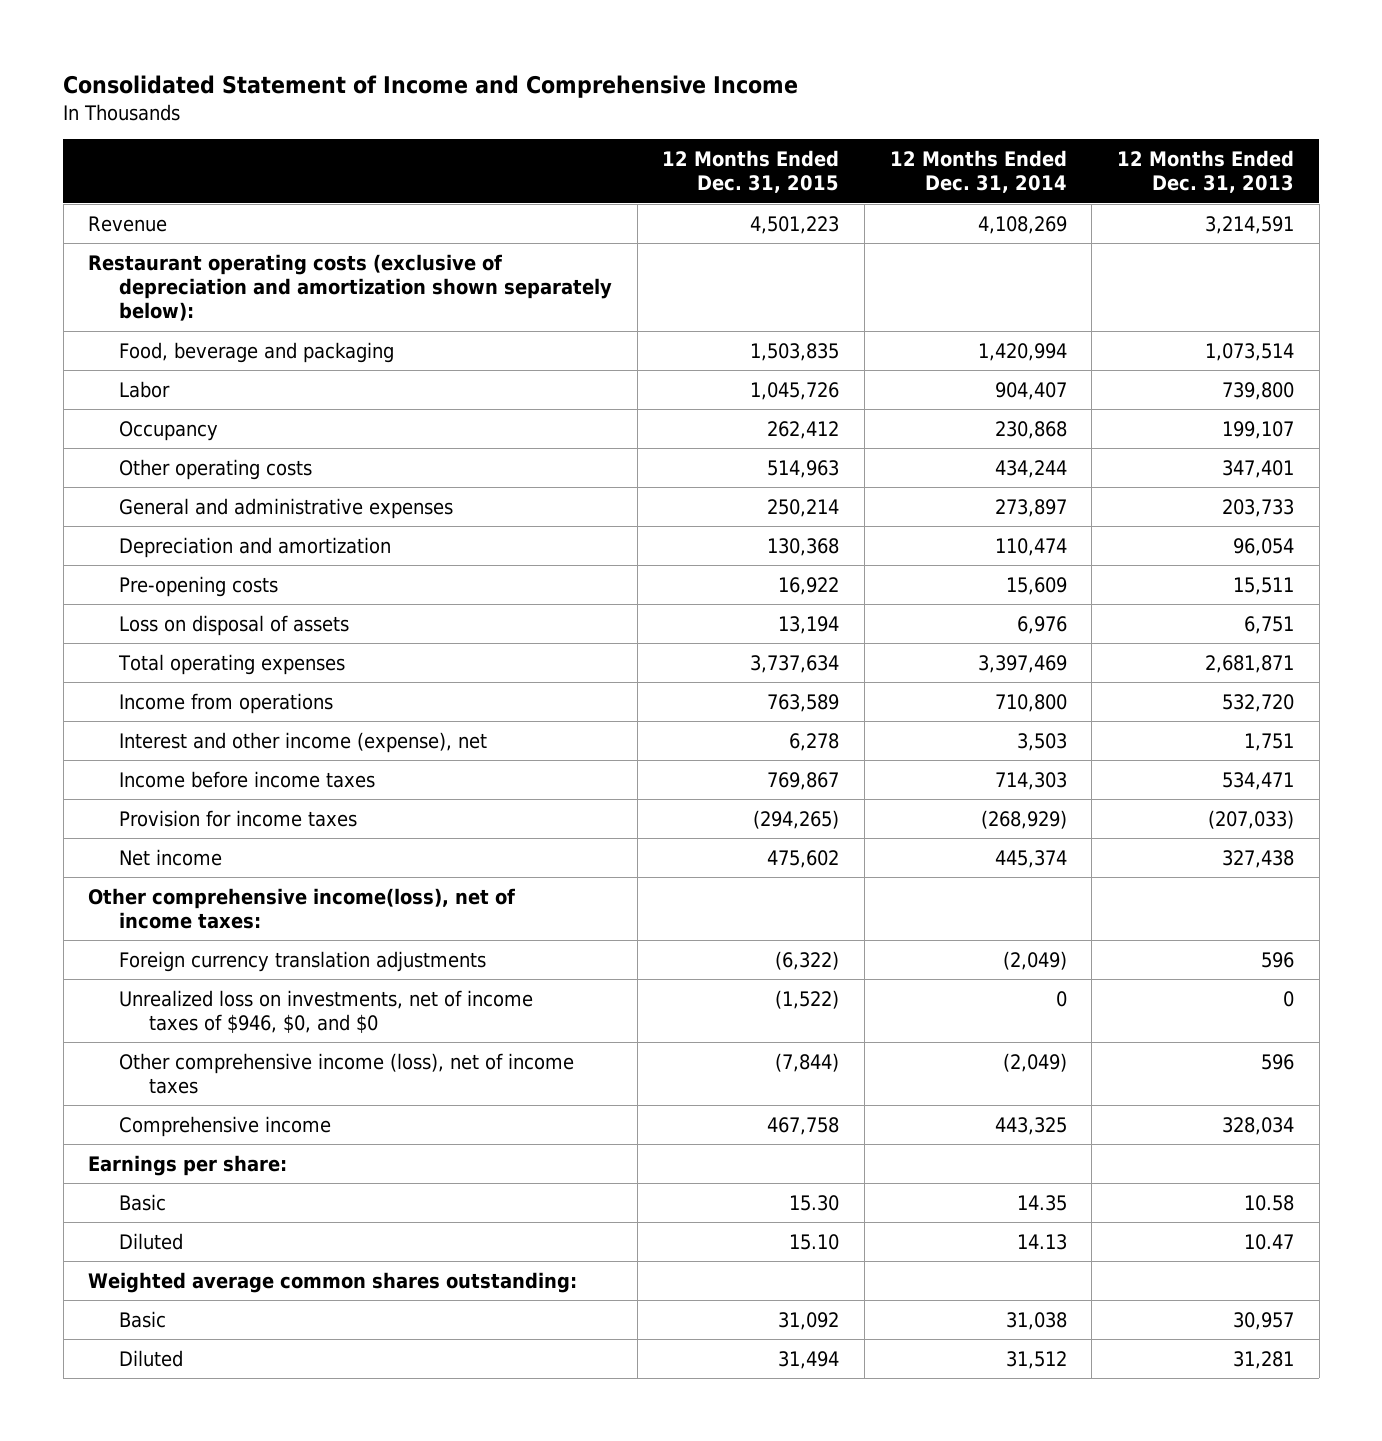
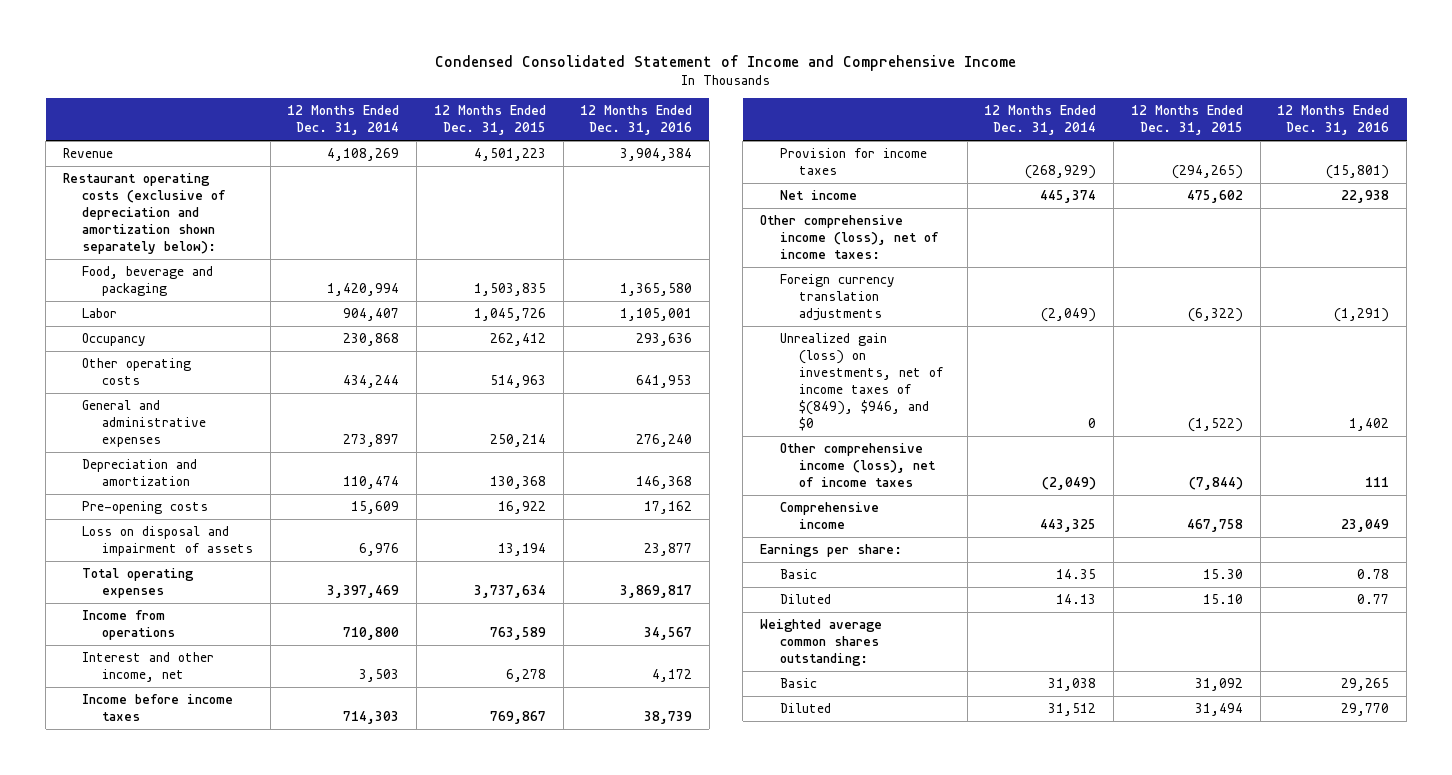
[63,75,799,99] Consolidated Statement of Income and Comprehensive Income -> [435,54,1017,71] Condensed Consolidated Statement of Income and Comprehensive Income
[1117,149,1295,194] 12 Months Ended Dec. 31, 2013 -> none
none -> [580,105,693,136] 12 Months Ended Dec. 31, 2016
[118,614,349,636] Loss on disposal of assets -> [82,526,253,557] Loss on disposal and impairment of assets
[118,731,487,753] Interest and other income (expense), net -> [82,652,215,683] Interest and other income, net
[88,887,516,930] Other comprehensive income(loss), net of income taxes: -> [760,215,938,260] Other comprehensive income (loss), net of income taxes:
[118,989,533,1034] Unrealized loss on investments, net of income taxes of $946, $0, and $0 -> [779,333,943,431] Unrealized gain (loss) on investments, net of income taxes of $(849), $946, and $0

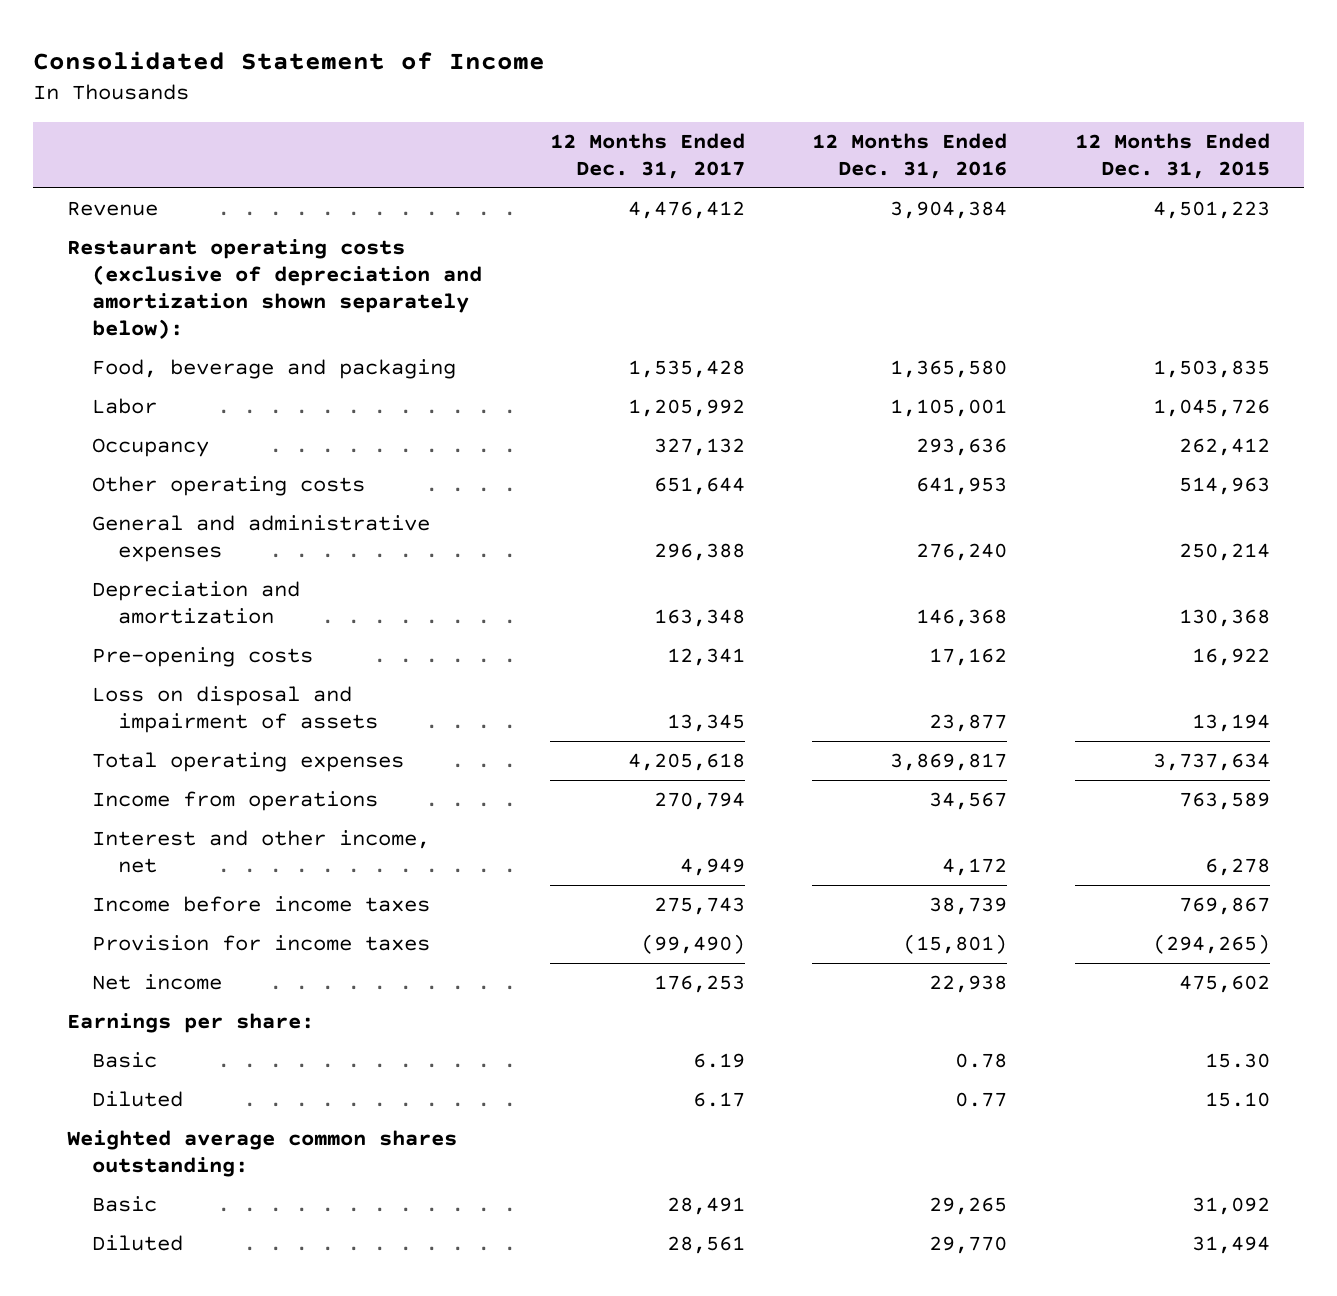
[435,54,1017,71] Condensed Consolidated Statement of Income and Comprehensive Income -> [33,50,546,70] Consolidated Statement of Income
[287,105,400,136] 12 Months Ended Dec. 31, 2014 -> none
none -> [549,133,745,180] 12 Months Ended Dec. 31, 2017
[760,215,938,260] Other comprehensive income (loss), net of income taxes: -> none
[779,274,895,322] Foreign currency translation adjustments -> none
[779,333,943,431] Unrealized gain (loss) on investments, net of income taxes of $(849), $946, and $0 -> none
[779,443,936,488] Other comprehensive income (loss), net of income taxes -> none
[779,502,879,530] Comprehensive income -> none

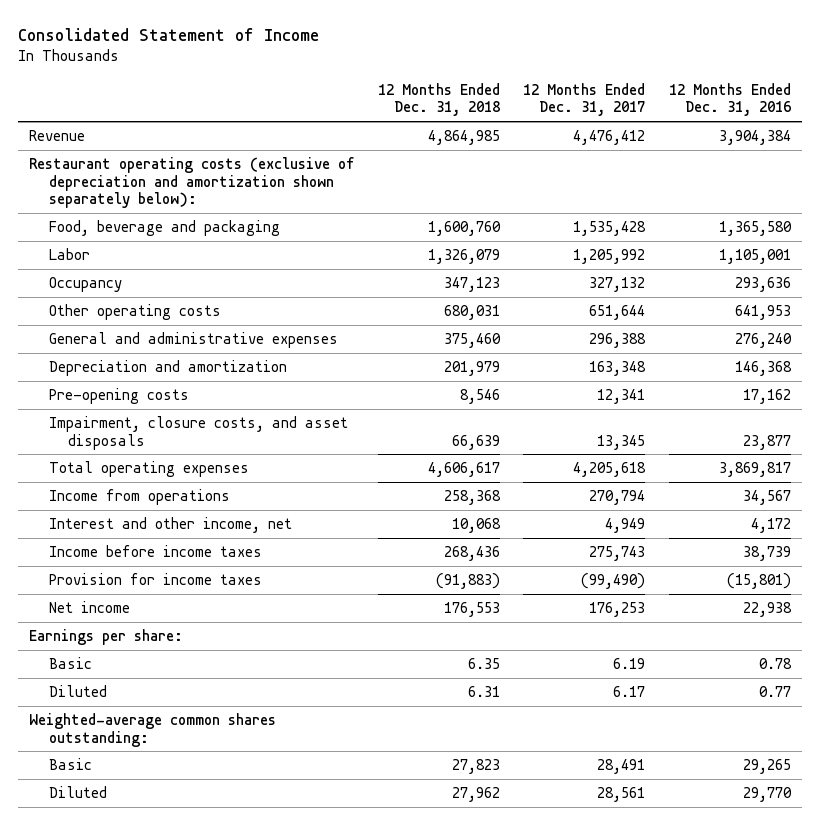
[1074,133,1270,180] 12 Months Ended Dec. 31, 2015 -> none
none -> [377,83,500,117] 12 Months Ended Dec. 31, 2018
[92,686,378,734] Loss on disposal and impairment of assets -> [48,416,348,450] Impairment, closure costs, and asset disposals
[67,1130,458,1178] Weighted average common shares outstanding: -> [29,713,277,747] Weighted-average common shares outstanding:

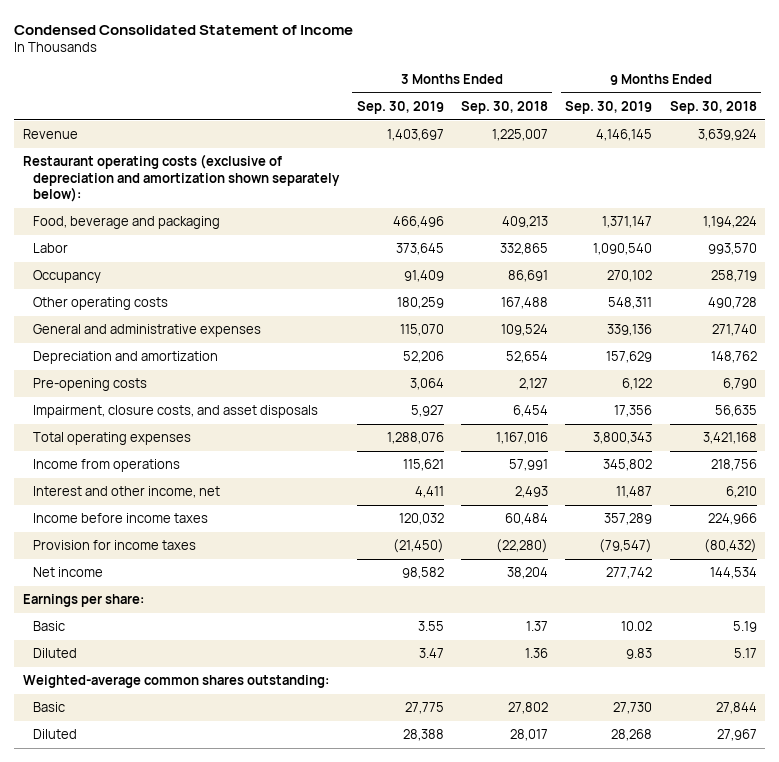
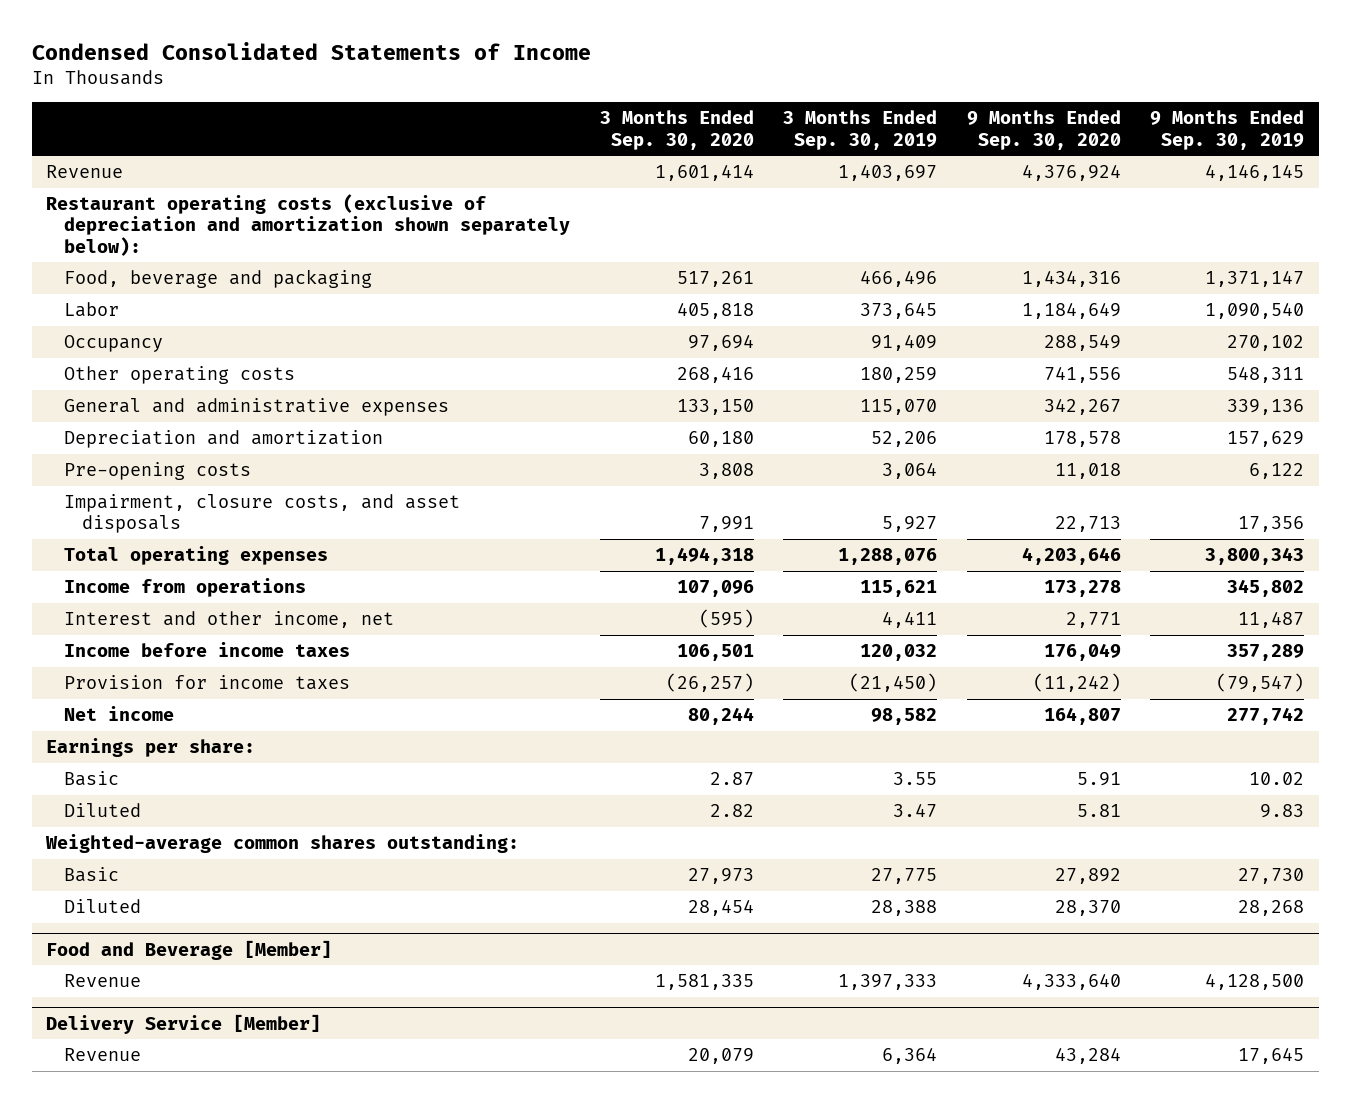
[14,24,354,35] Condensed Consolidated Statement of Income -> [31,41,591,60] Condensed Consolidated Statements of Income
[461,100,549,114] Sep. 30, 2018 -> none
[669,100,757,114] Sep. 30, 2018 -> none
none -> [599,110,754,150] 3 Months Ended Sep. 30, 2020
none -> [966,110,1121,150] 9 Months Ended Sep. 30, 2020
none -> [46,939,333,960] Food and Beverage [Member]
none -> [64,974,142,988] Revenue
none -> [46,1013,322,1034] Delivery Service [Member]
none -> [64,1048,142,1062] Revenue

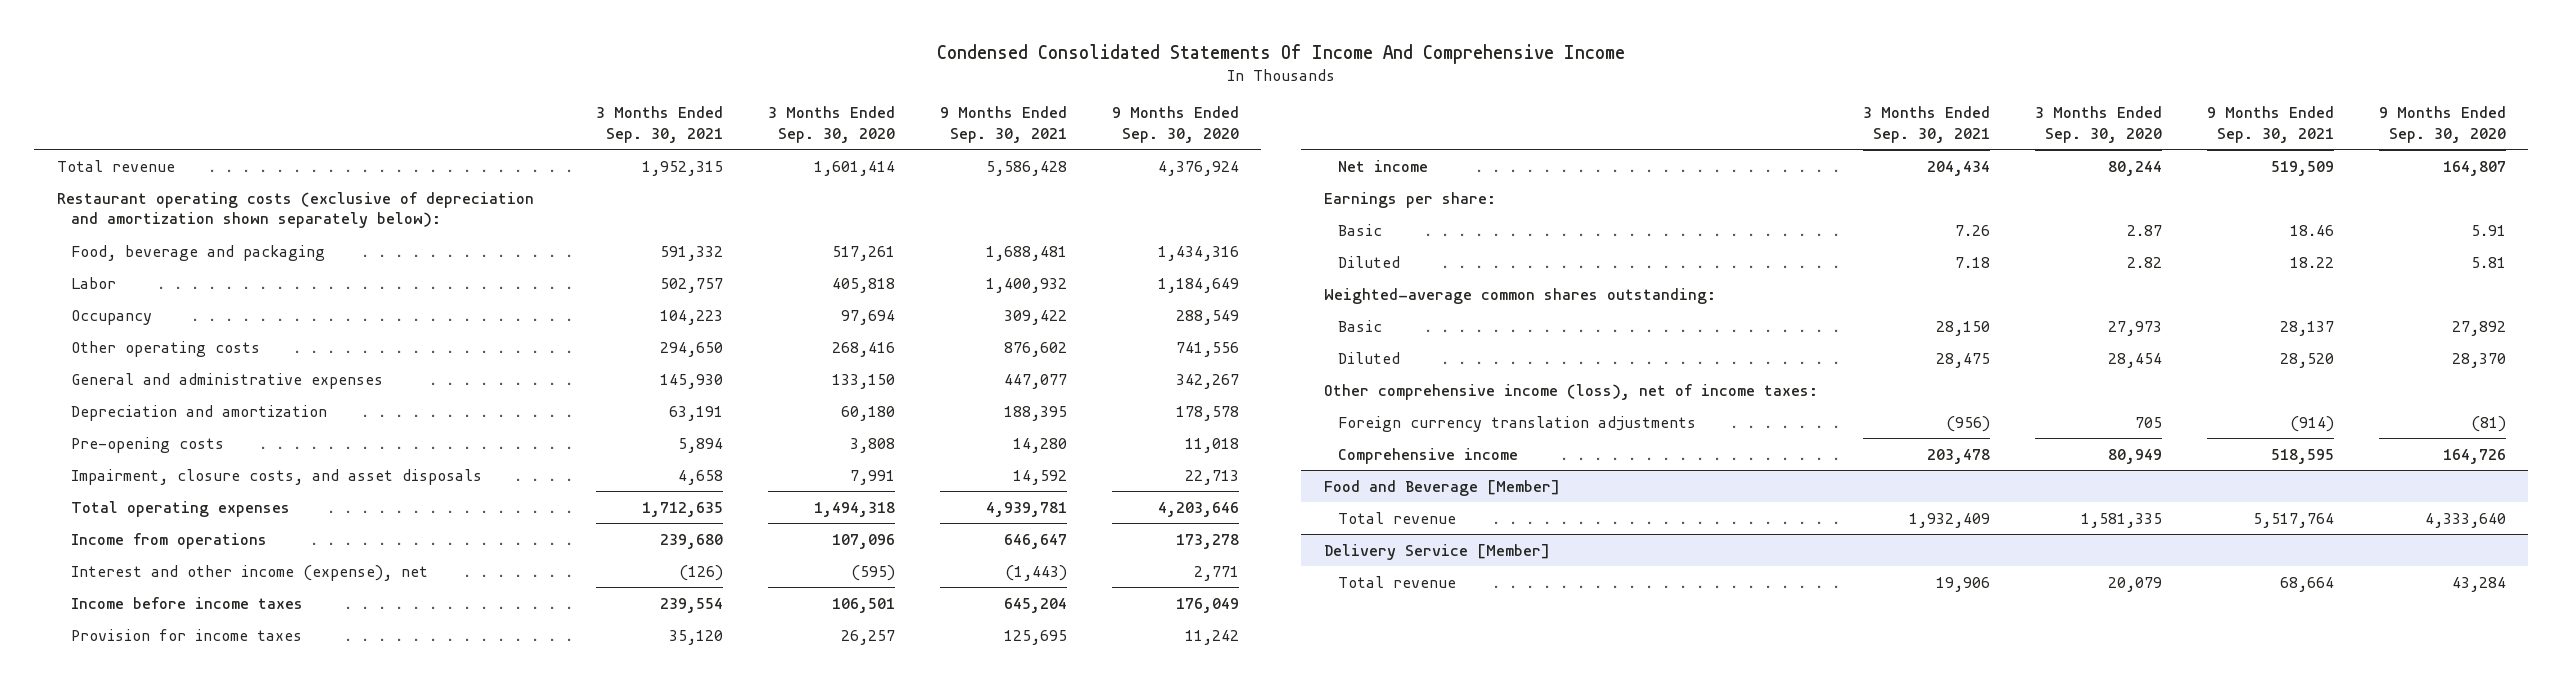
[31,41,591,60] Condensed Consolidated Statements of Income -> [937,43,1626,64] Condensed Consolidated Statements Of Income And Comprehensive Income
[783,110,938,150] 3 Months Ended Sep. 30, 2019 -> none
[1150,110,1305,150] 9 Months Ended Sep. 30, 2019 -> none
none -> [595,106,723,143] 3 Months Ended Sep. 30, 2021
none -> [939,106,1067,143] 9 Months Ended Sep. 30, 2021
[46,165,124,179] Revenue -> [56,159,175,172] Total revenue
[64,611,395,629] Interest and other income, net -> [70,564,428,581] Interest and other income (expense), net
[665,673,754,693] (26,257) -> [840,629,895,645] 26,257
[1032,673,1121,693] (11,242) -> [1184,629,1239,645] 11,242
none -> [1323,383,1818,400] Other comprehensive income (loss), net of income taxes:
none -> [1337,415,1696,432] Foreign currency translation adjustments
none -> [1337,447,1518,464] Comprehensive income
[64,974,142,988] Revenue -> [1337,511,1456,524] Total revenue
[64,1048,142,1062] Revenue -> [1337,575,1456,588] Total revenue

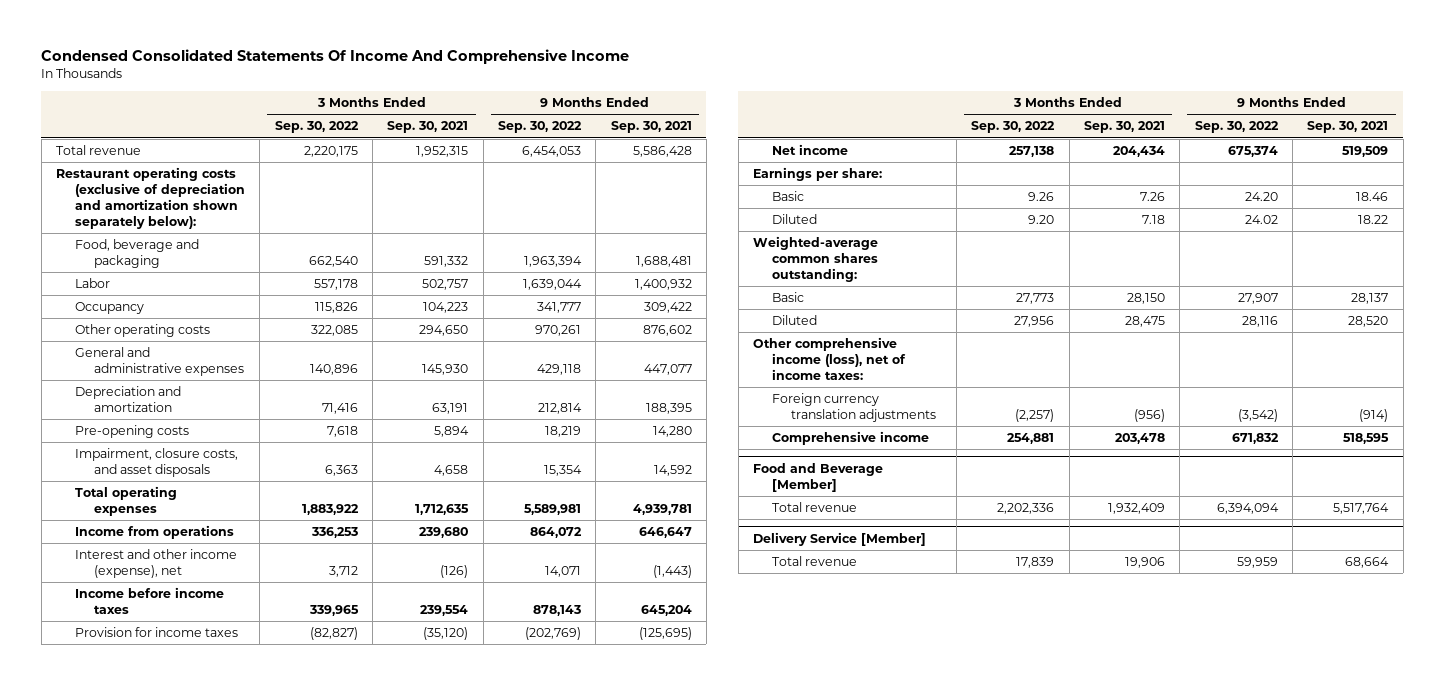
[767,106,895,143] 3 Months Ended Sep. 30, 2020 -> none
[1111,106,1239,143] 9 Months Ended Sep. 30, 2020 -> none
none -> [274,121,359,134] Sep. 30, 2022
none -> [498,121,583,134] Sep. 30, 2022
[668,629,723,645] 35,120 -> [423,627,469,641] (35,120)
[1003,629,1067,645] 125,695 -> [638,627,692,641] (125,695)

